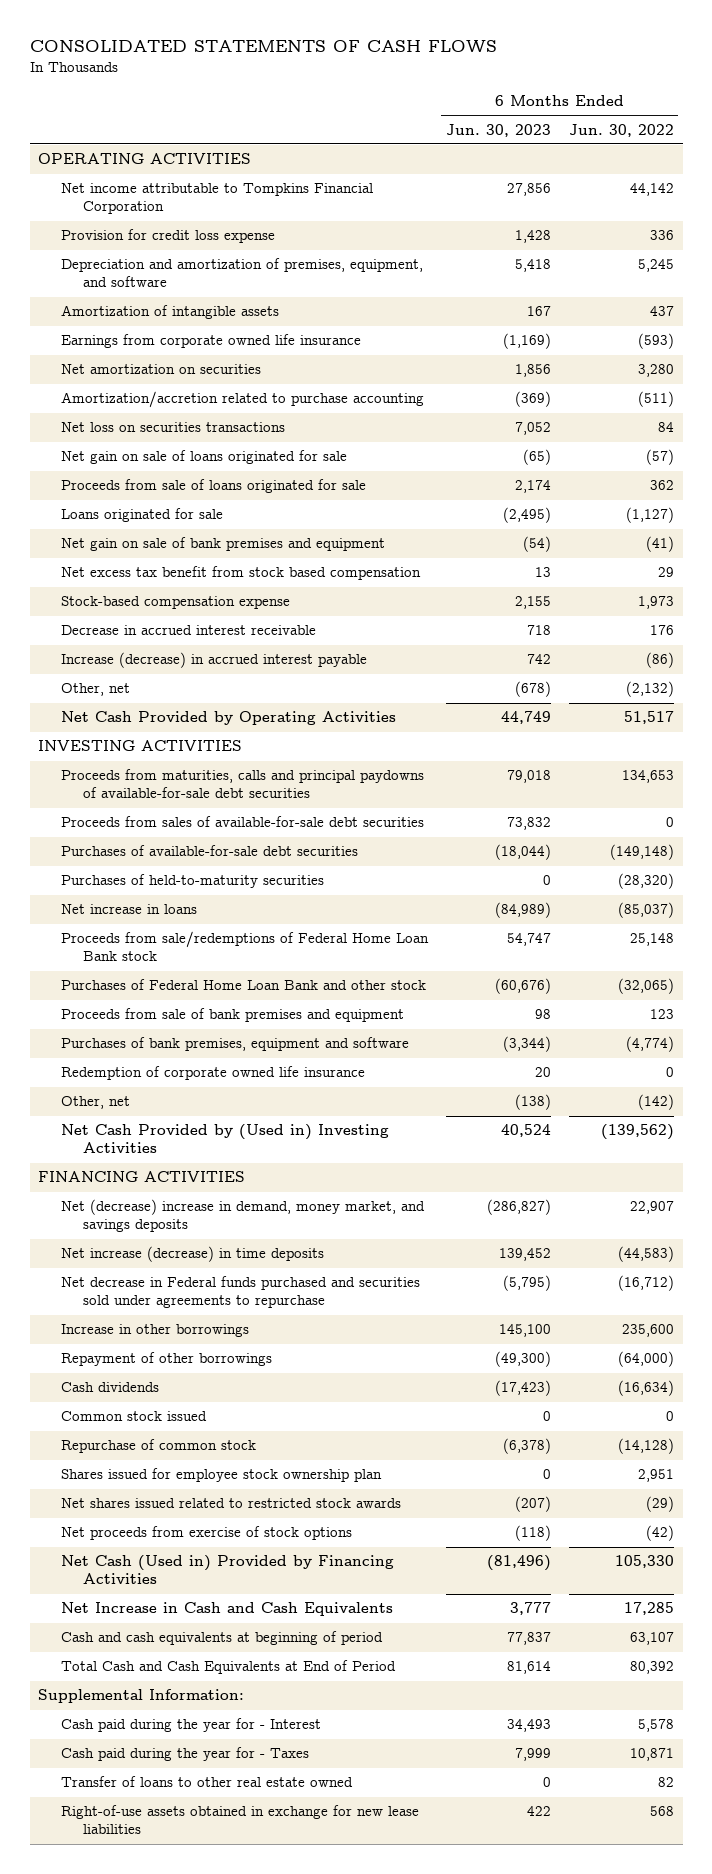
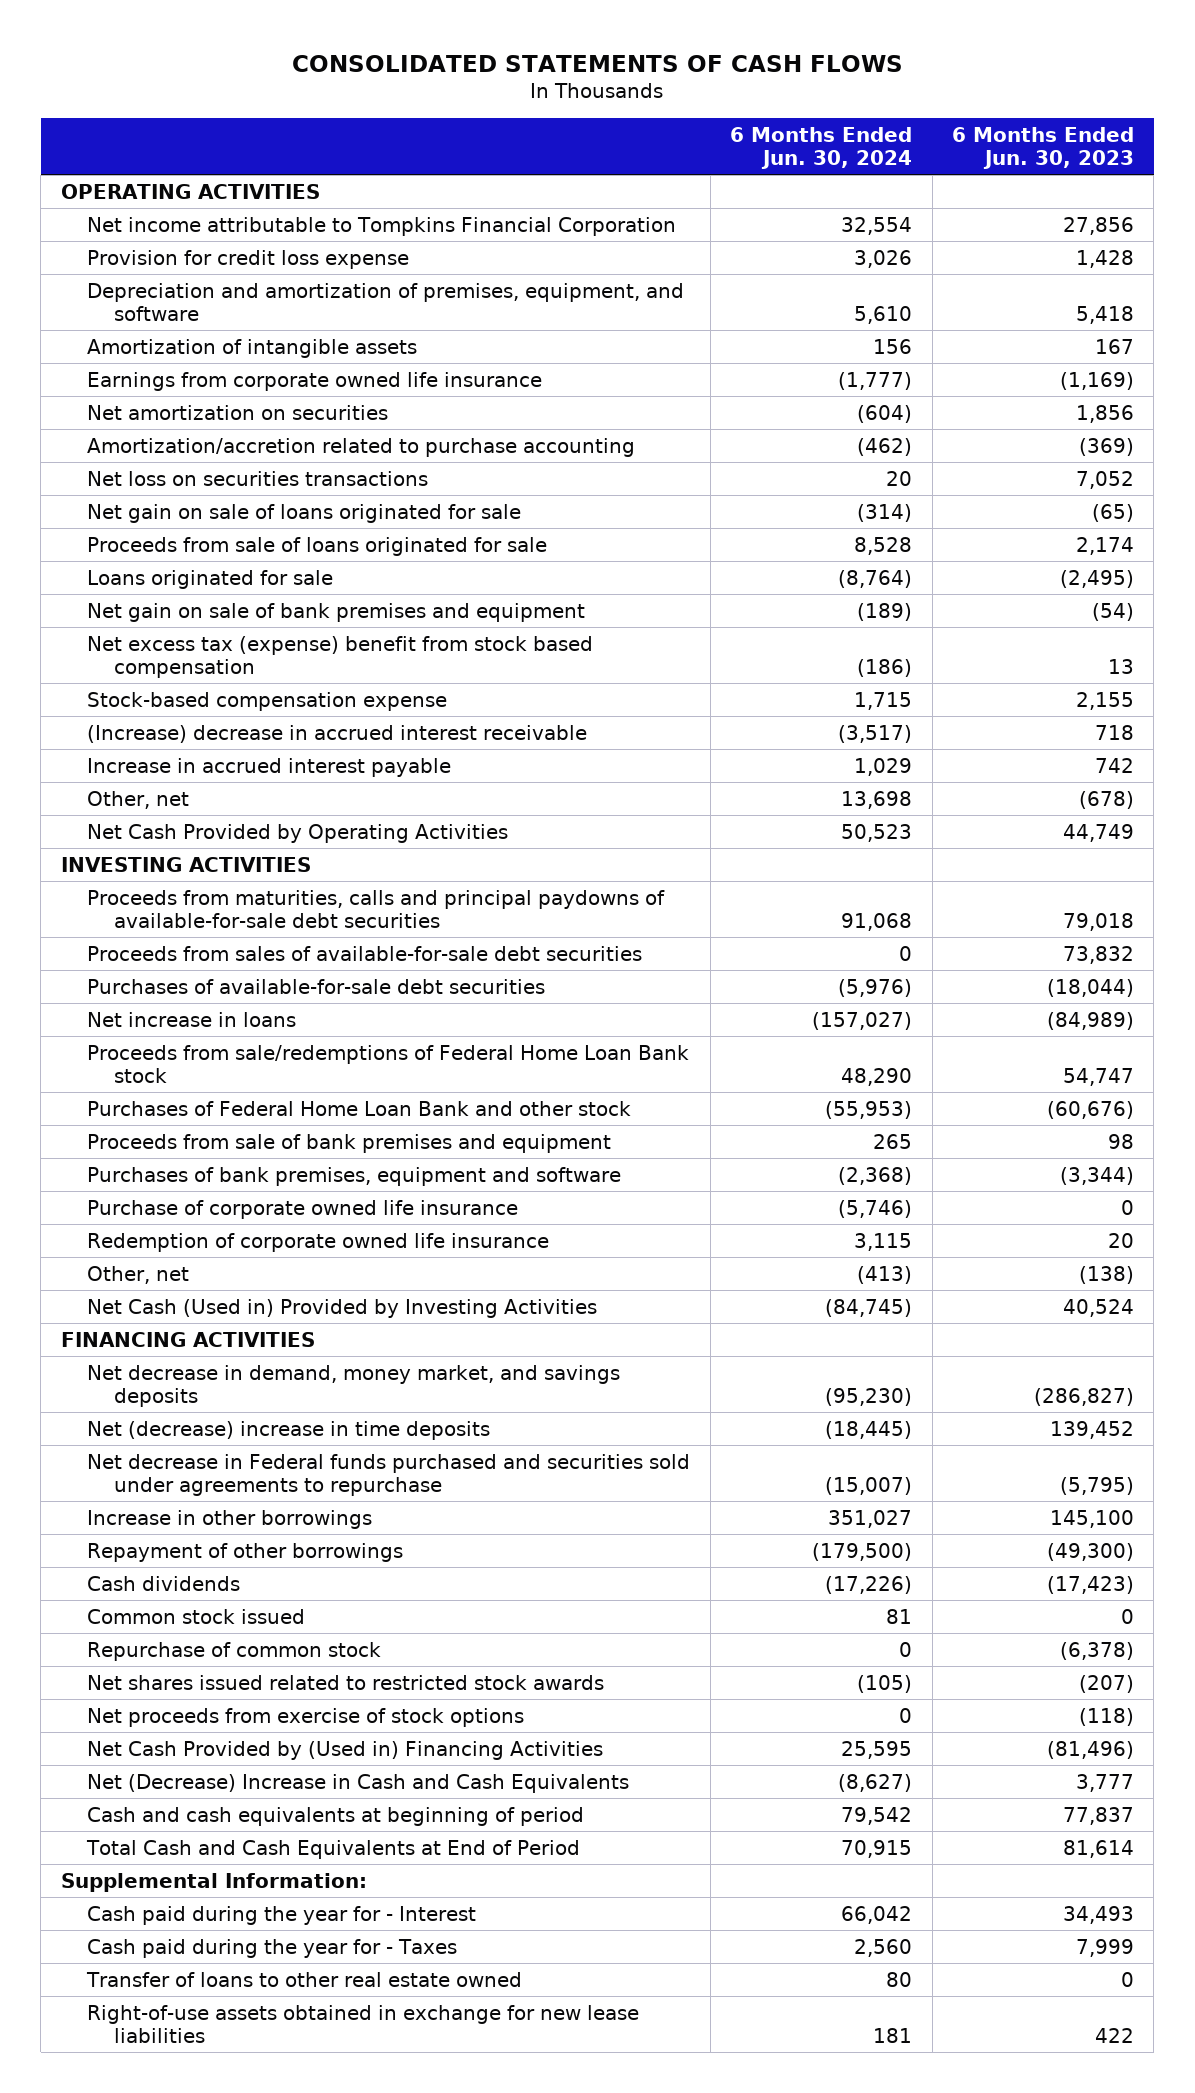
[568,123,674,137] Jun. 30, 2022 -> none
none -> [730,126,913,169] 6 Months Ended Jun. 30, 2024
[60,566,421,581] Net excess tax benefit from stock based compensation -> [87,635,594,678] Net excess tax (expense) benefit from stock based compensation
[60,625,316,636] Decrease in accrued interest receivable -> [87,724,588,743] (Increase) decrease in accrued interest receivable
[60,652,367,669] Increase (decrease) in accrued interest payable -> [87,757,452,777] Increase in accrued interest payable
[60,874,324,889] Purchases of held-to-maturity securities -> none
none -> [87,1199,519,1219] Purchase of corporate owned life insurance
[60,1124,389,1154] Net Cash Provided by (Used in) Investing Activities -> [87,1298,598,1318] Net Cash (Used in) Provided by Investing Activities
[60,1199,425,1233] Net (decrease) increase in demand, money market, and savings deposits -> [87,1364,621,1407] Net decrease in demand, money market, and savings deposits
[60,1246,324,1263] Net increase (decrease) in time deposits -> [87,1420,491,1440] Net (decrease) increase in time deposits
[60,1468,382,1483] Shares issued for employee stock ownership plan -> none
[60,1555,394,1585] Net Cash (Used in) Provided by Financing Activities -> [87,1740,604,1760] Net Cash Provided by (Used in) Financing Activities
[60,1602,393,1617] Net Increase in Cash and Cash Equivalents -> [87,1773,630,1793] Net (Decrease) Increase in Cash and Cash Equivalents

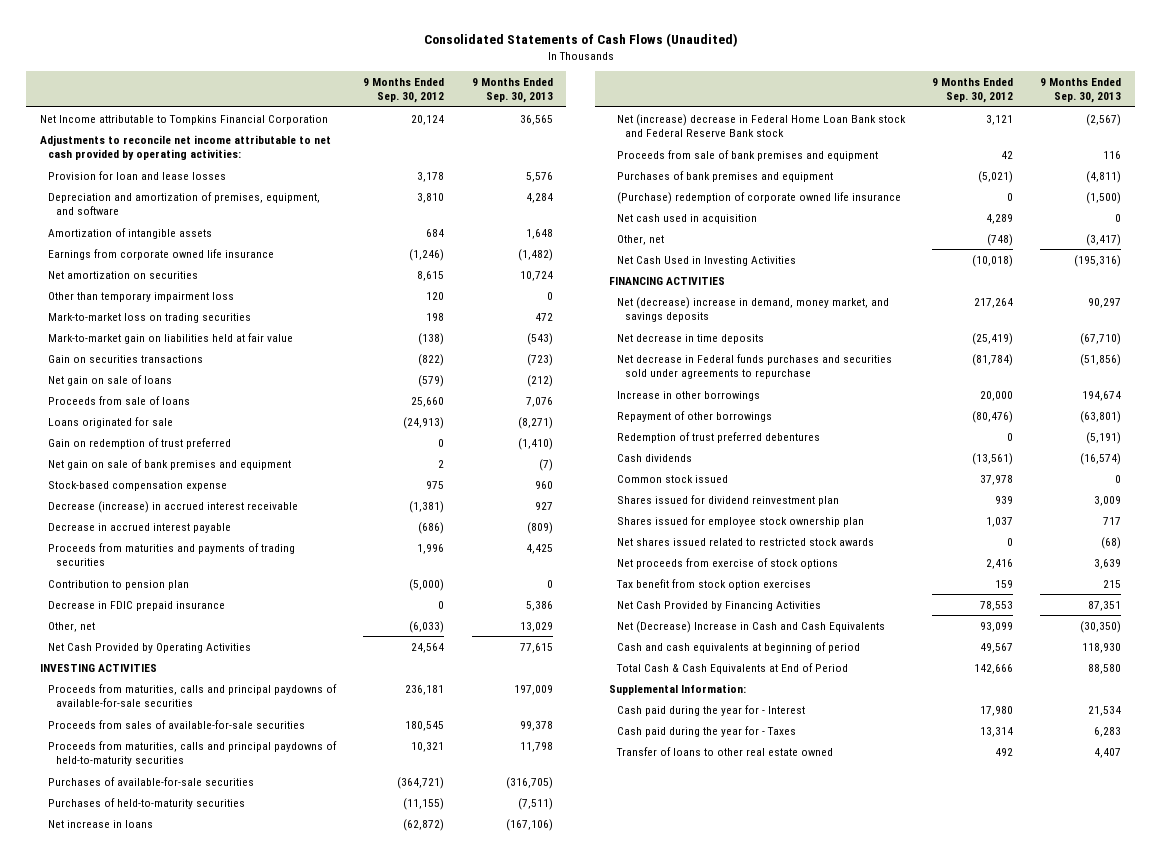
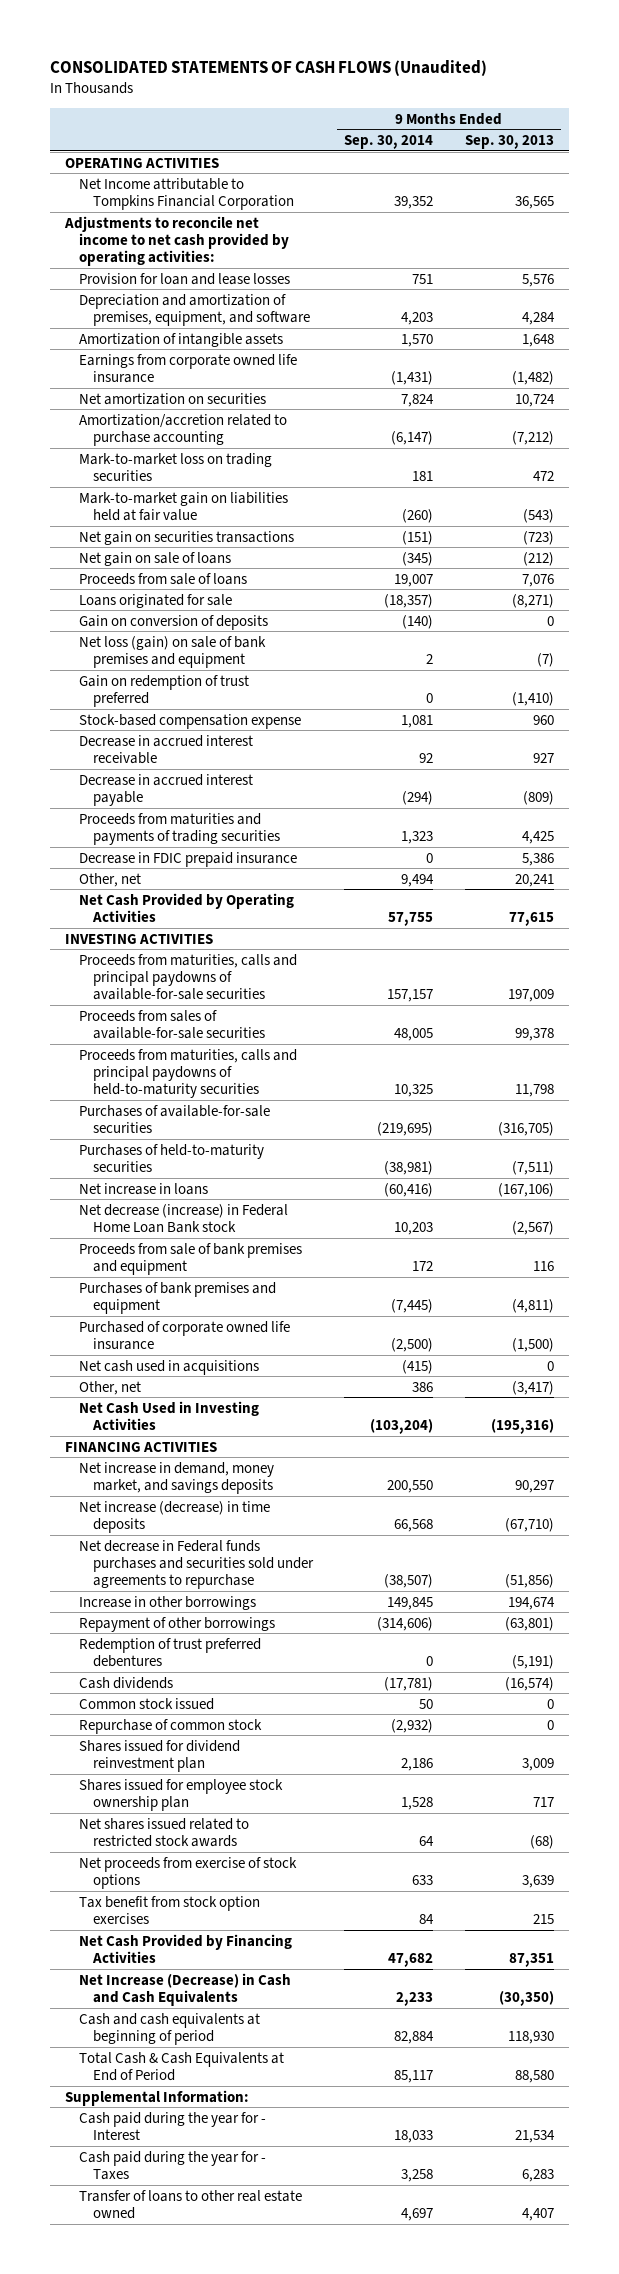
[423,33,738,48] Consolidated Statements of Cash Flows (Unaudited) -> [49,59,487,76] CONSOLIDATED STATEMENTS OF CASH FLOWS (Unaudited)
[363,77,445,104] 9 Months Ended Sep. 30, 2012 -> none
none -> [344,135,434,150] Sep. 30, 2014
none -> [65,157,220,168] OPERATING ACTIVITIES
[39,134,331,161] Adjustments to reconcile net income attributable to net cash provided by operating activities: -> [64,215,290,267] Adjustments to reconcile net income to net cash provided by operating activities:
[47,291,234,302] Other than temporary impairment loss -> none
none -> [79,413,288,446] Amortization/accretion related to purchase accounting
[47,354,203,363] Gain on securities transactions -> [79,530,295,545] Net gain on securities transactions
none -> [79,614,269,630] Gain on conversion of deposits
none -> [79,635,267,668] Net loss (gain) on sale of bank premises and equipment
[47,458,291,470] Net gain on sale of bank premises and equipment -> none
[47,500,298,513] Decrease (increase) in accrued interest receivable -> [79,734,254,764] Decrease in accrued interest receivable
[47,579,189,590] Contribution to pension plan -> none
[519,621,553,632] 13,029 -> [514,873,554,887] 20,241
[616,113,906,138] Net (increase) decrease in Federal Home Loan Bank stock and Federal Reserve Bank stock -> [79,1203,289,1233] Net decrease (increase) in Federal Home Loan Bank stock
[616,191,901,204] (Purchase) redemption of corporate owned life insurance -> [79,1320,291,1350] Purchased of corporate owned life insurance
[616,213,757,224] Net cash used in acquisition -> [79,1359,260,1375] Net cash used in acquisitions
[616,296,889,323] Net (decrease) increase in demand, money market, and savings deposits -> [79,1461,275,1494] Net increase in demand, money market, and savings deposits
[616,333,764,344] Net decrease in time deposits -> [79,1500,271,1533] Net increase (decrease) in time deposits
none -> [79,1718,263,1734] Repurchase of common stock
[616,620,885,633] Net (Decrease) Increase in Cash and Cash Equivalents -> [79,1972,292,2006] Net Increase (Decrease) in Cash and Cash Equivalents

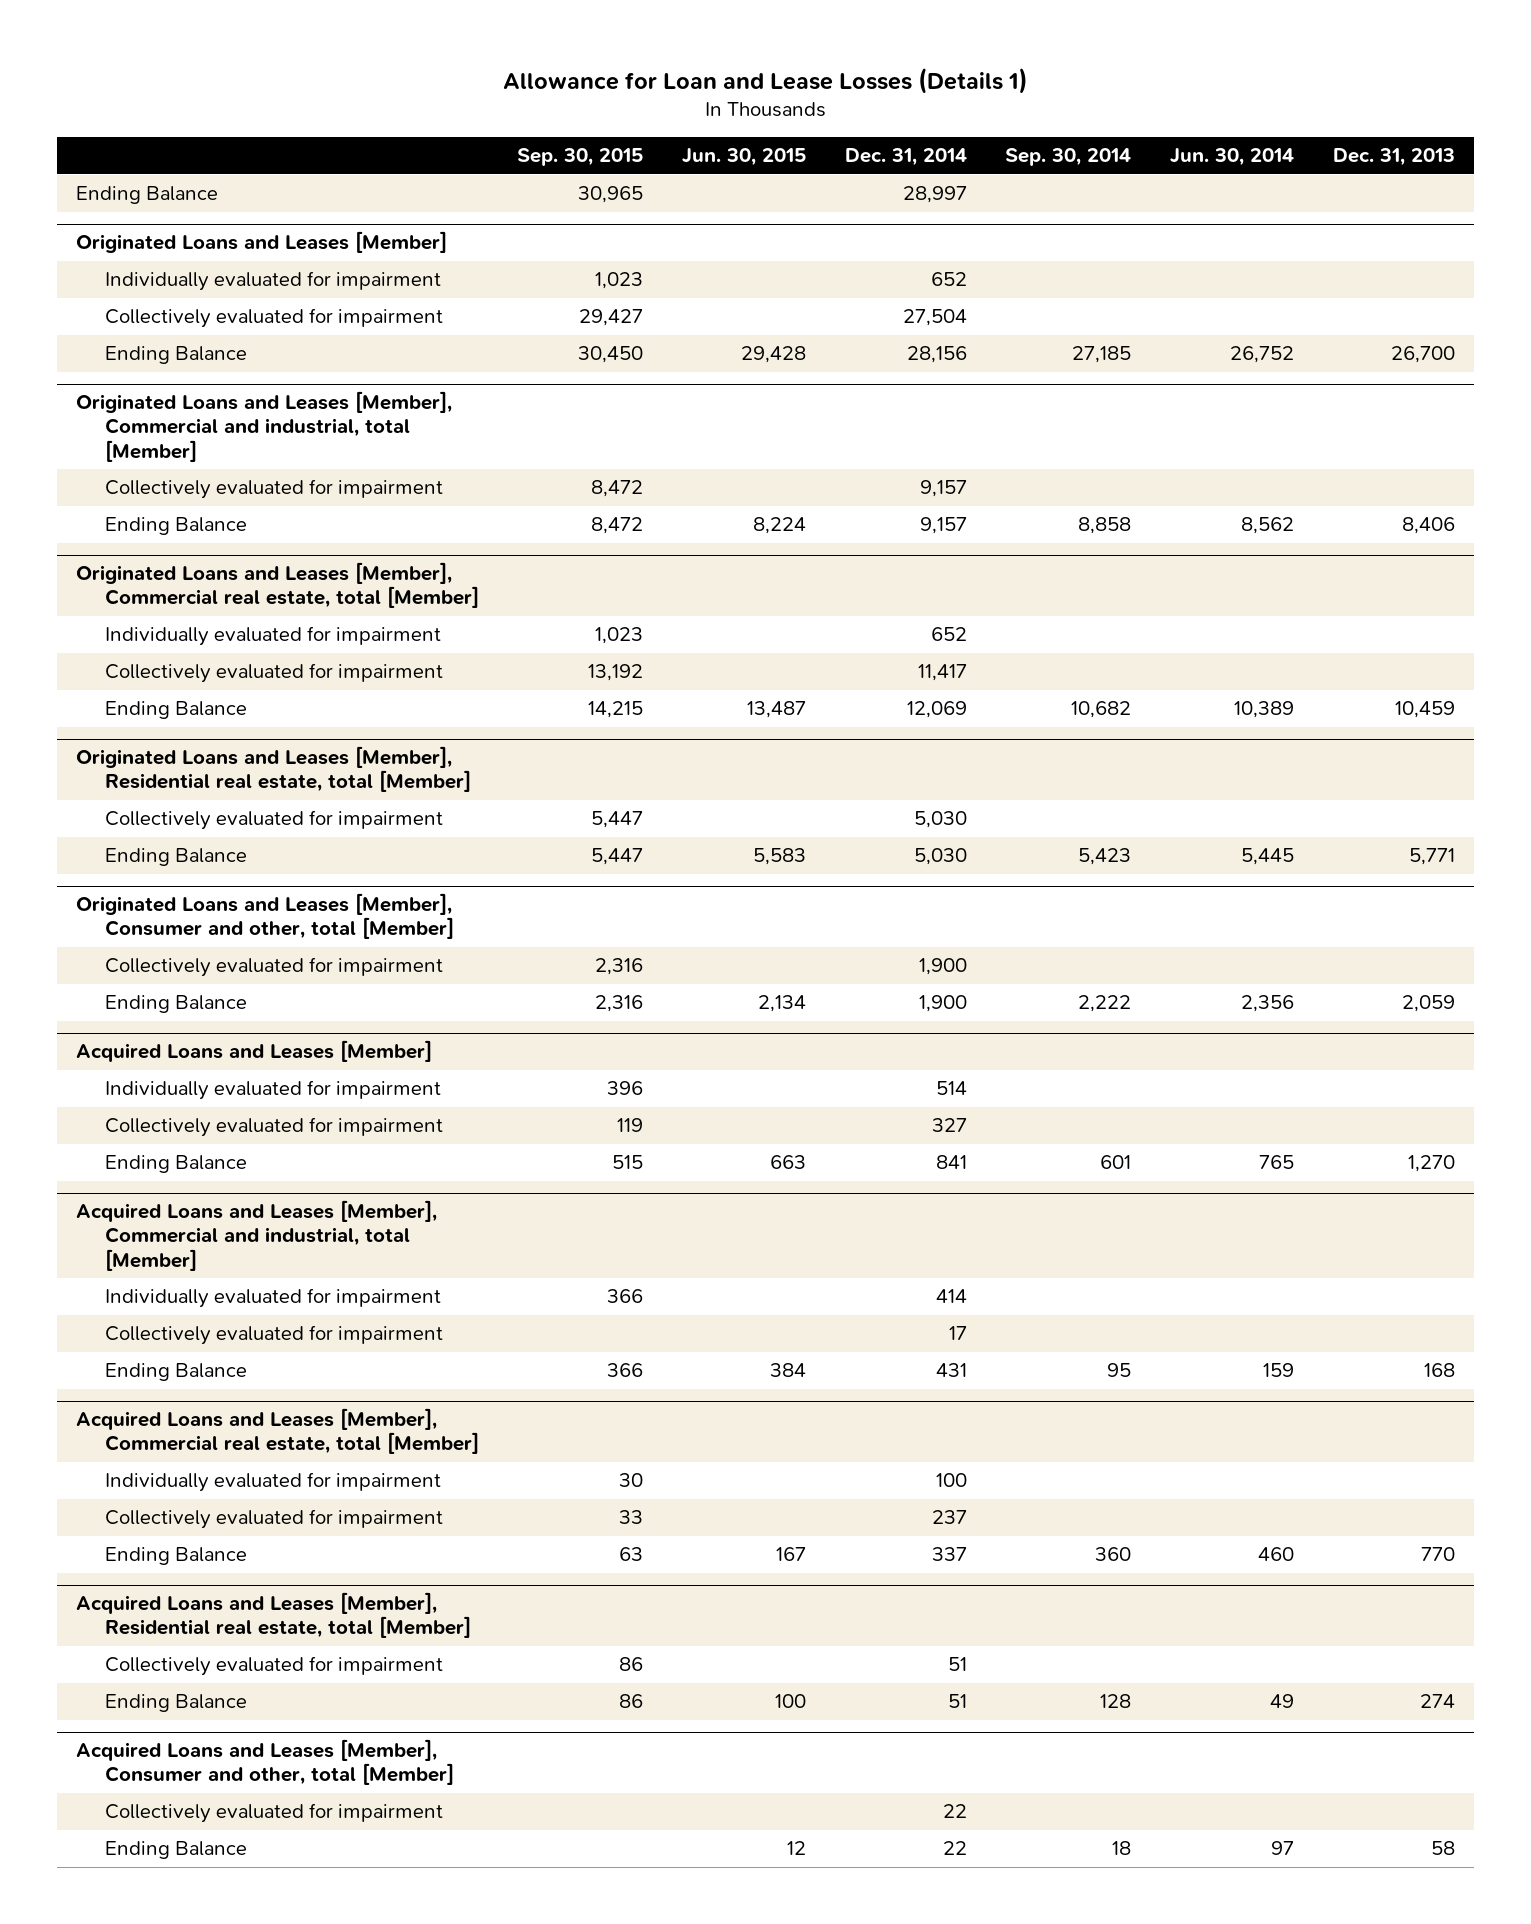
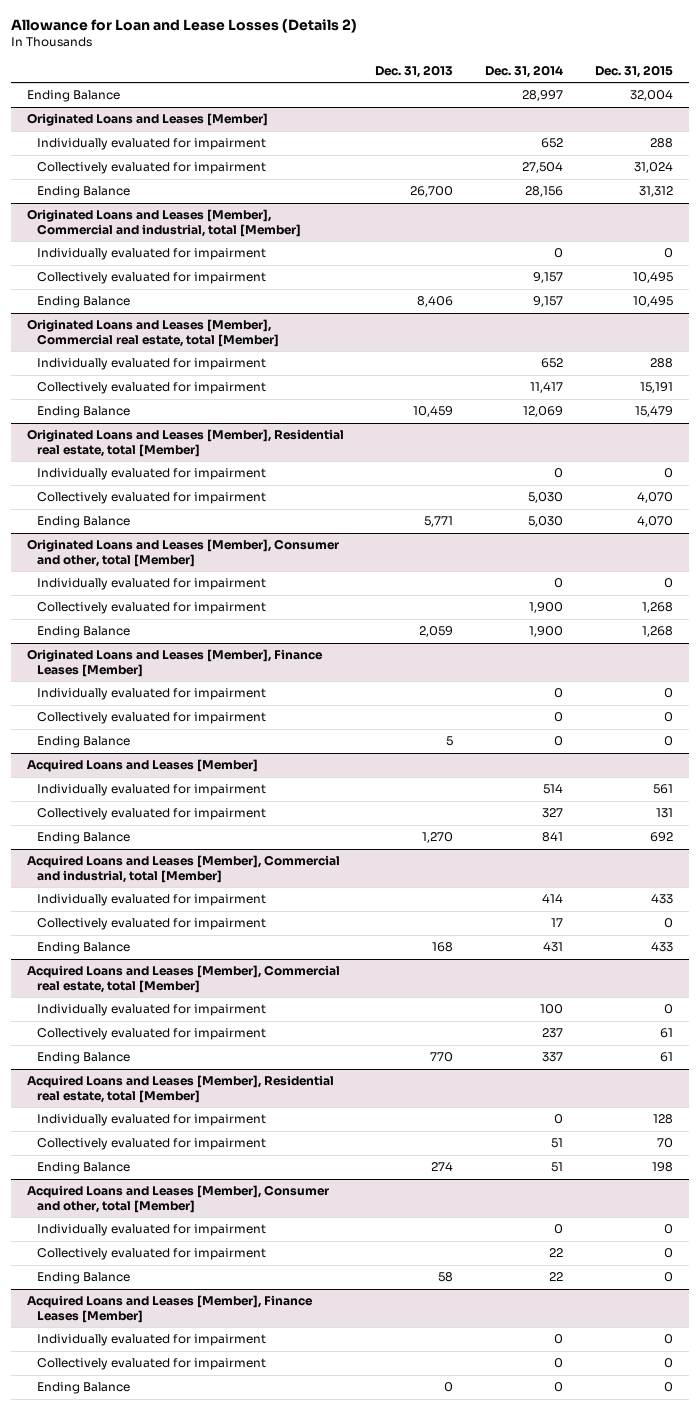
[502,67,1028,94] Allowance for Loan and Lease Losses (Details 1) -> [11,18,358,33] Allowance for Loan and Lease Losses (Details 2)
[517,148,644,167] Sep. 30, 2015 -> none
[682,148,807,167] Jun. 30, 2015 -> none
[1005,148,1132,167] Sep. 30, 2014 -> none
[1170,148,1295,167] Jun. 30, 2014 -> none
none -> [594,64,673,78] Dec. 31, 2015
none -> [36,248,266,261] Individually evaluated for impairment
none -> [36,468,266,481] Individually evaluated for impairment
none -> [36,578,266,591] Individually evaluated for impairment
none -> [26,649,323,678] Originated Loans and Leases [Member], Finance Leases [Member]
none -> [36,688,266,701] Individually evaluated for impairment
none -> [36,712,266,725] Collectively evaluated for impairment
none -> [36,736,130,749] Ending Balance
none -> [36,1114,266,1127] Individually evaluated for impairment
none -> [36,1224,266,1237] Individually evaluated for impairment
none -> [26,1295,313,1324] Acquired Loans and Leases [Member], Finance Leases [Member]
none -> [36,1334,266,1347] Individually evaluated for impairment
none -> [36,1358,266,1371] Collectively evaluated for impairment
none -> [36,1382,130,1395] Ending Balance

